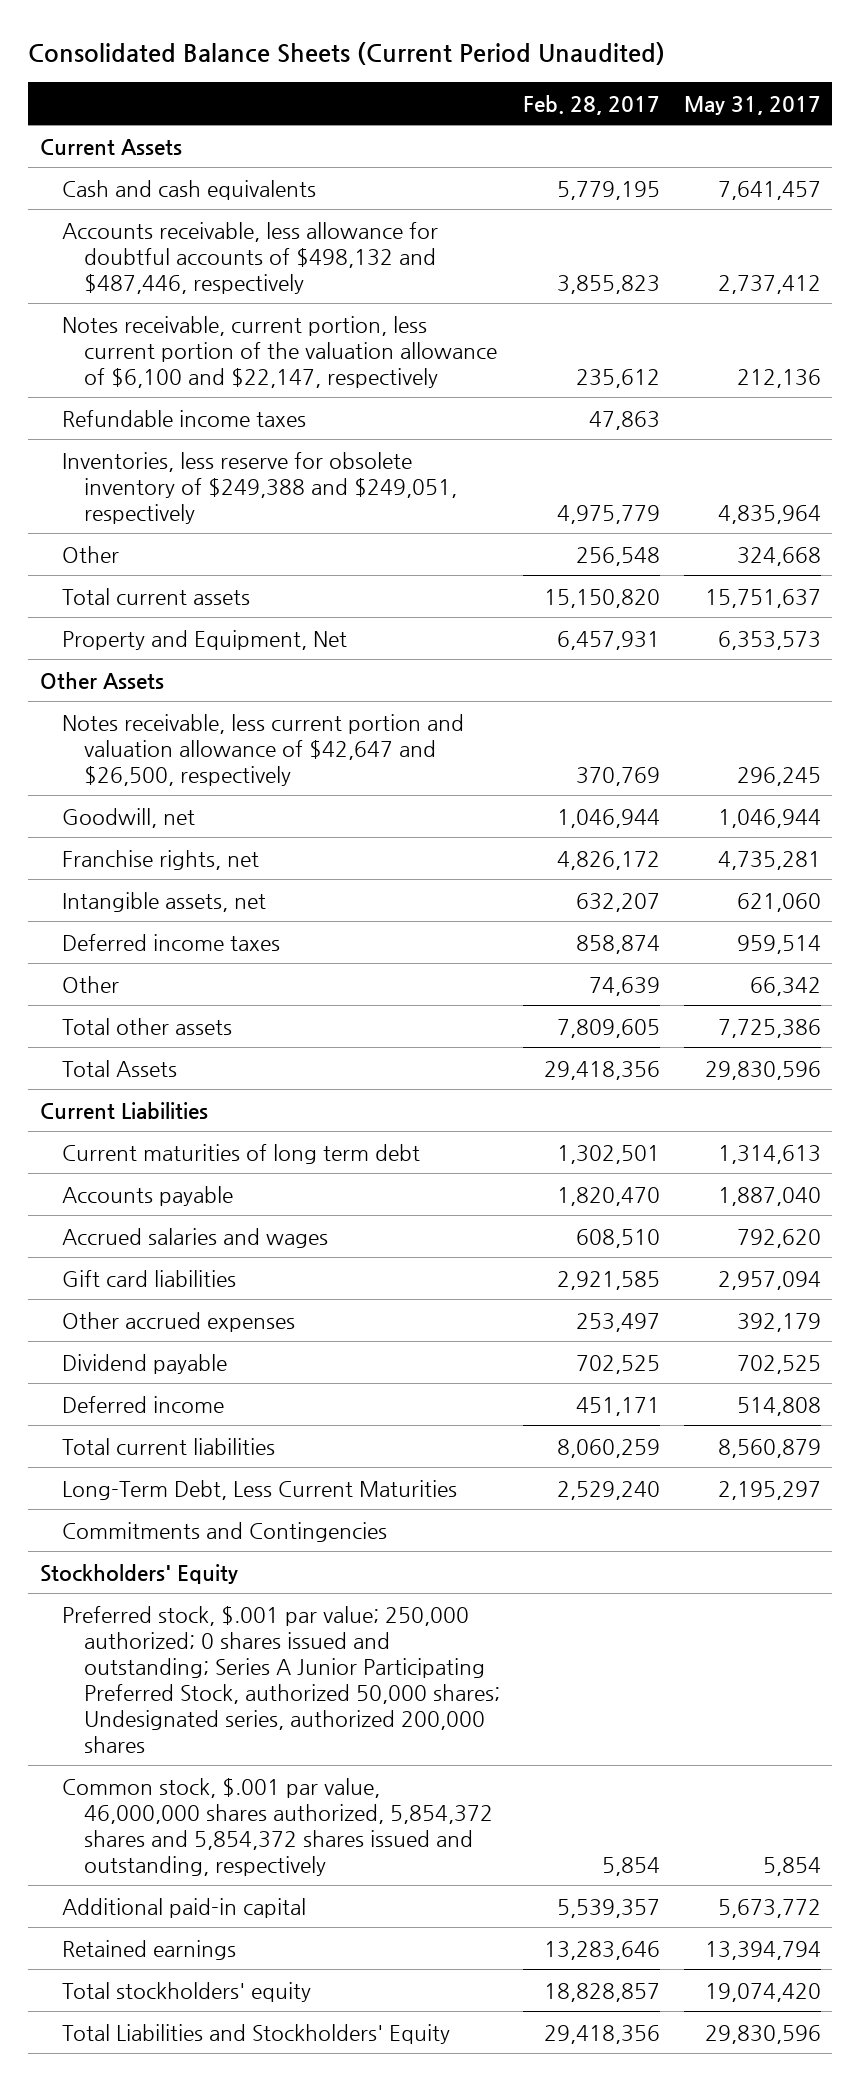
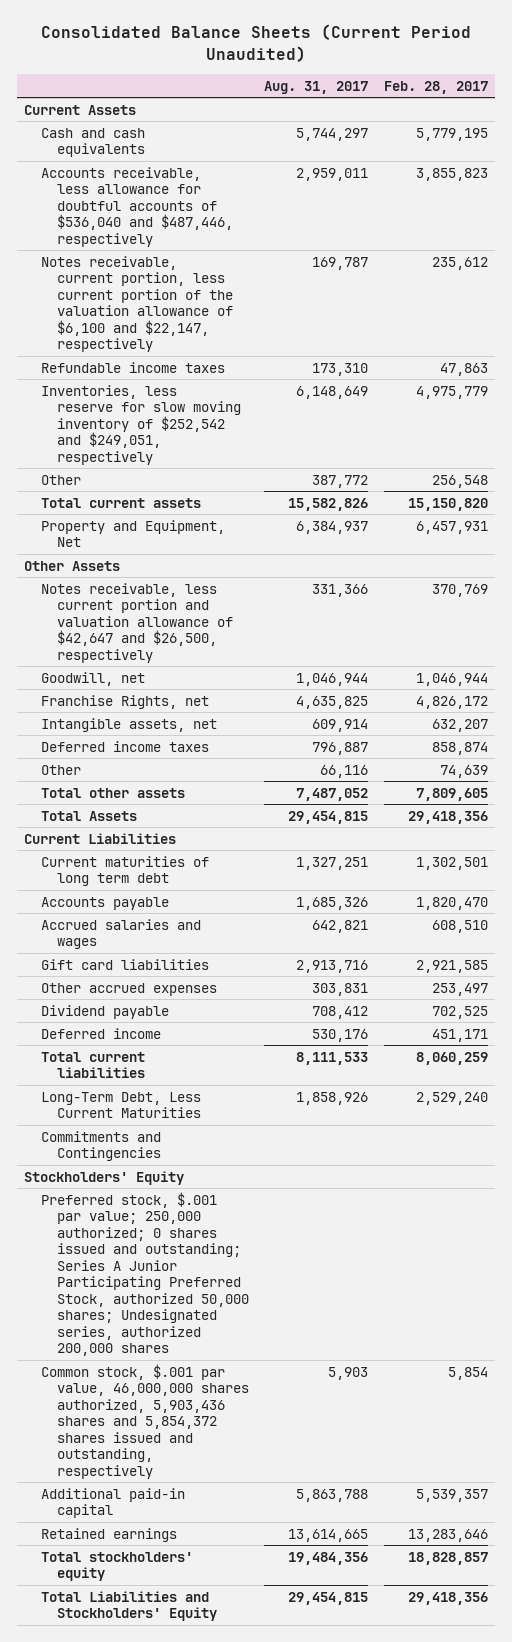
[683,95,821,115] May 31, 2017 -> none
none -> [264,80,369,94] Aug. 31, 2017
[61,221,438,294] Accounts receivable, less allowance for doubtful accounts of $498,132 and $487,446, respectively -> [40,166,233,247] Accounts receivable, less allowance for doubtful accounts of $536,040 and $487,446, respectively
[61,451,458,524] Inventories, less reserve for obsolete inventory of $249,388 and $249,051, respectively -> [40,384,241,465] Inventories, less reserve for slow moving inventory of $252,542 and $249,051, respectively
[61,849,259,870] Franchise rights, net -> [40,694,209,709] Franchise Rights, net
[61,1777,494,1876] Common stock, $.001 par value, 46,000,000 shares authorized, 5,854,372 shares and 5,854,372 shares issued and outstanding, respectively -> [40,1363,249,1479] Common stock, $.001 par value, 46,000,000 shares authorized, 5,903,436 shares and 5,854,372 shares issued and outstanding, respectively

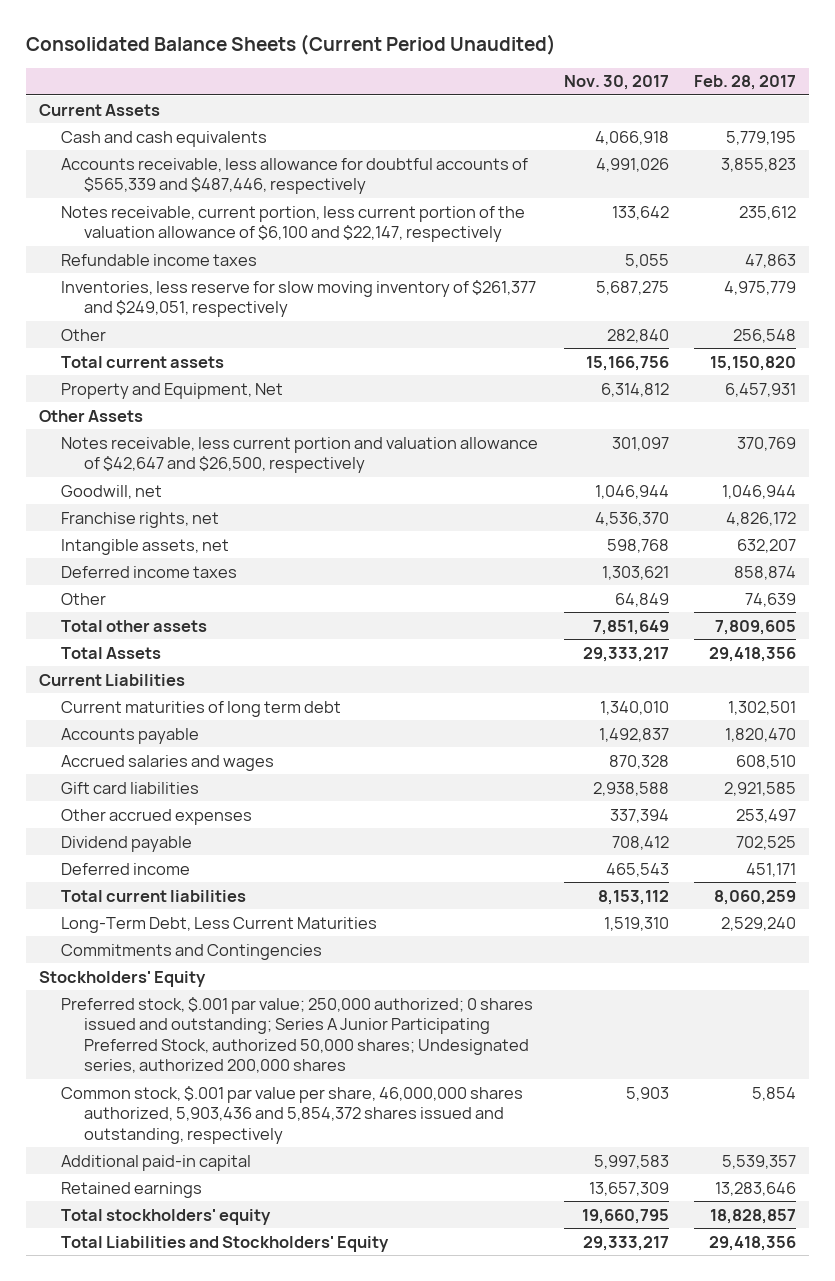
[264,80,369,94] Aug. 31, 2017 -> none
none -> [563,75,669,91] Nov. 30, 2017
[40,166,233,247] Accounts receivable, less allowance for doubtful accounts of $536,040 and $487,446, respectively -> [61,157,529,195] Accounts receivable, less allowance for doubtful accounts of $565,339 and $487,446, respectively
[40,384,241,465] Inventories, less reserve for slow moving inventory of $252,542 and $249,051, respectively -> [61,279,537,318] Inventories, less reserve for slow moving inventory of $261,377 and $249,051, respectively
[40,694,209,709] Franchise Rights, net -> [61,511,220,528] Franchise rights, net
[40,1363,249,1479] Common stock, $.001 par value, 46,000,000 shares authorized, 5,903,436 shares and 5,854,372 shares issued and outstanding, respectively -> [61,1085,524,1144] Common stock, $.001 par value per share, 46,000,000 shares authorized, 5,903,436 and 5,854,372 shares issued and outstanding, respectively

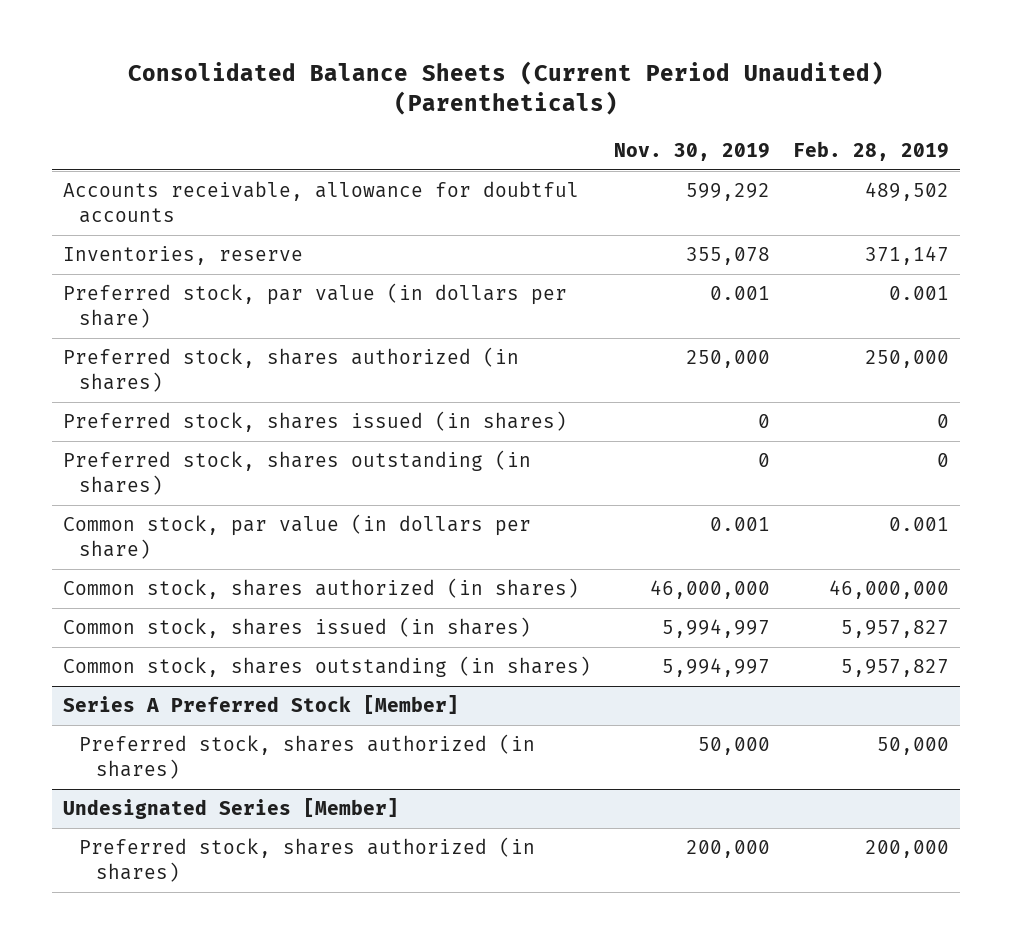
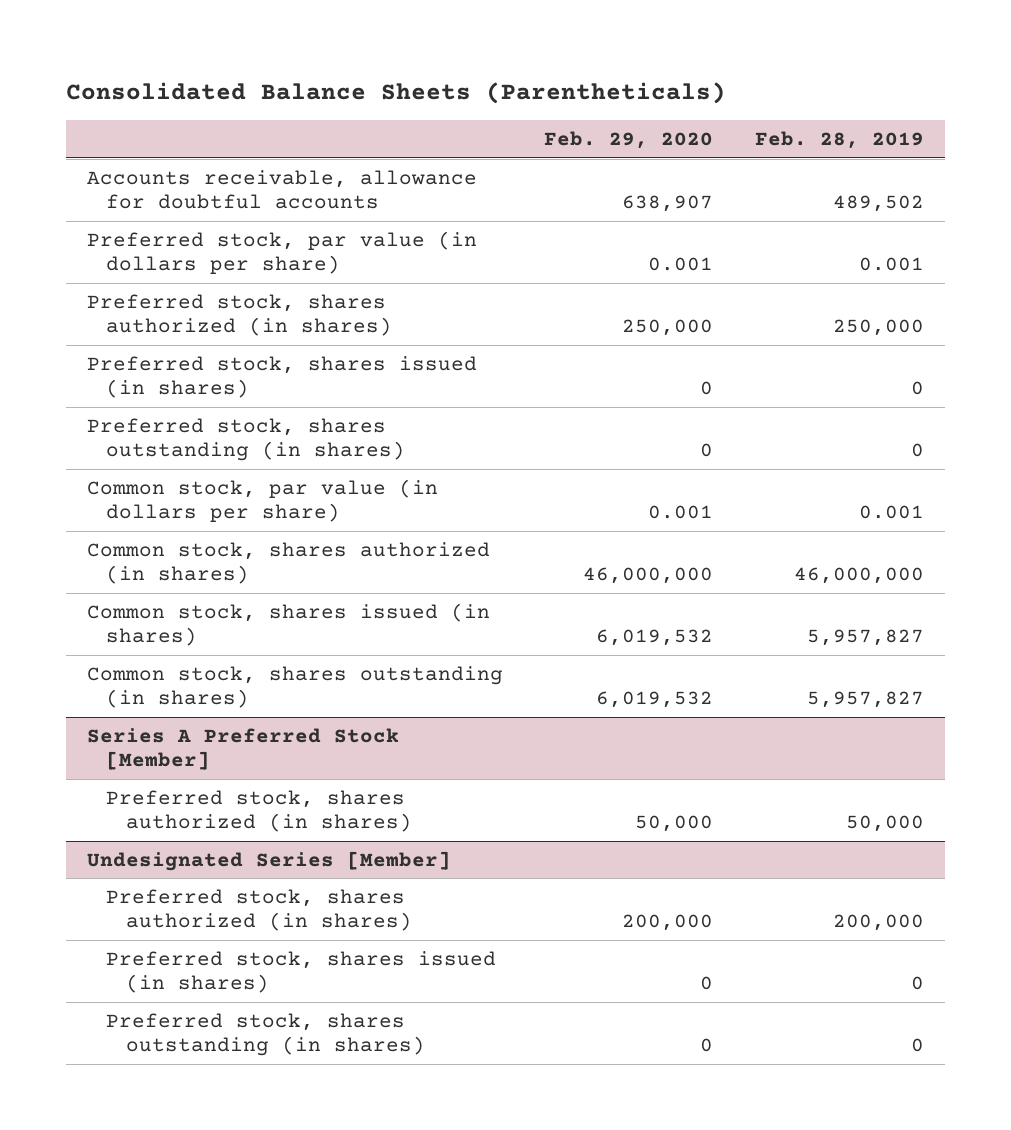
[127,61,884,116] Consolidated Balance Sheets (Current Period Unaudited) (Parentheticals) -> [66,82,727,105] Consolidated Balance Sheets (Parentheticals)
[613,142,770,161] Nov. 30, 2019 -> none
none -> [544,131,714,150] Feb. 29, 2020
[63,246,304,266] Inventories, reserve -> none
none -> [106,950,497,994] Preferred stock, shares issued (in shares)
none -> [106,1012,425,1057] Preferred stock, shares outstanding (in shares)

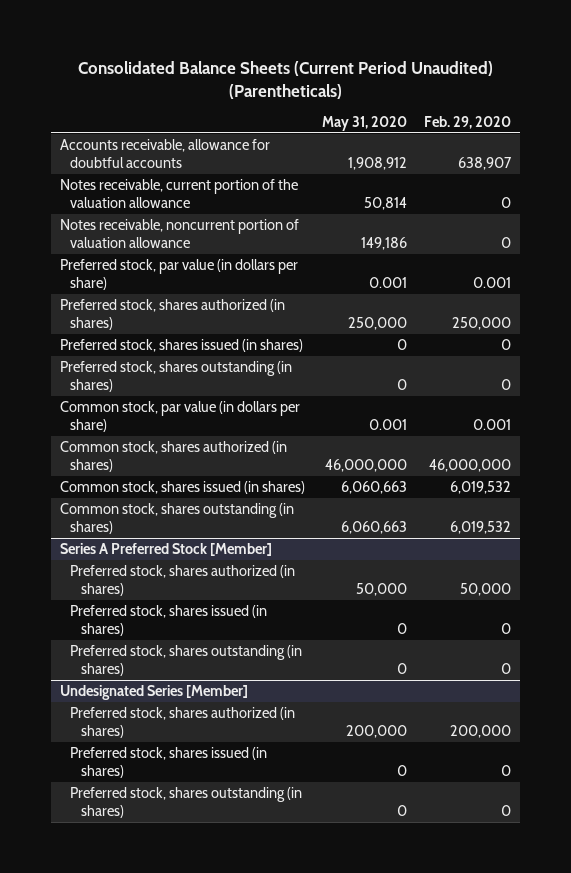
[66,82,727,105] Consolidated Balance Sheets (Parentheticals) -> [77,60,493,99] Consolidated Balance Sheets (Current Period Unaudited) (Parentheticals)
[755,131,925,150] Feb. 28, 2019 -> none
none -> [322,116,408,132] May 31, 2020
none -> [59,178,298,208] Notes receivable, current portion of the valuation allowance
none -> [59,218,299,248] Notes receivable, noncurrent portion of valuation allowance
none -> [70,604,268,636] Preferred stock, shares issued (in shares)
none -> [70,644,303,676] Preferred stock, shares outstanding (in shares)

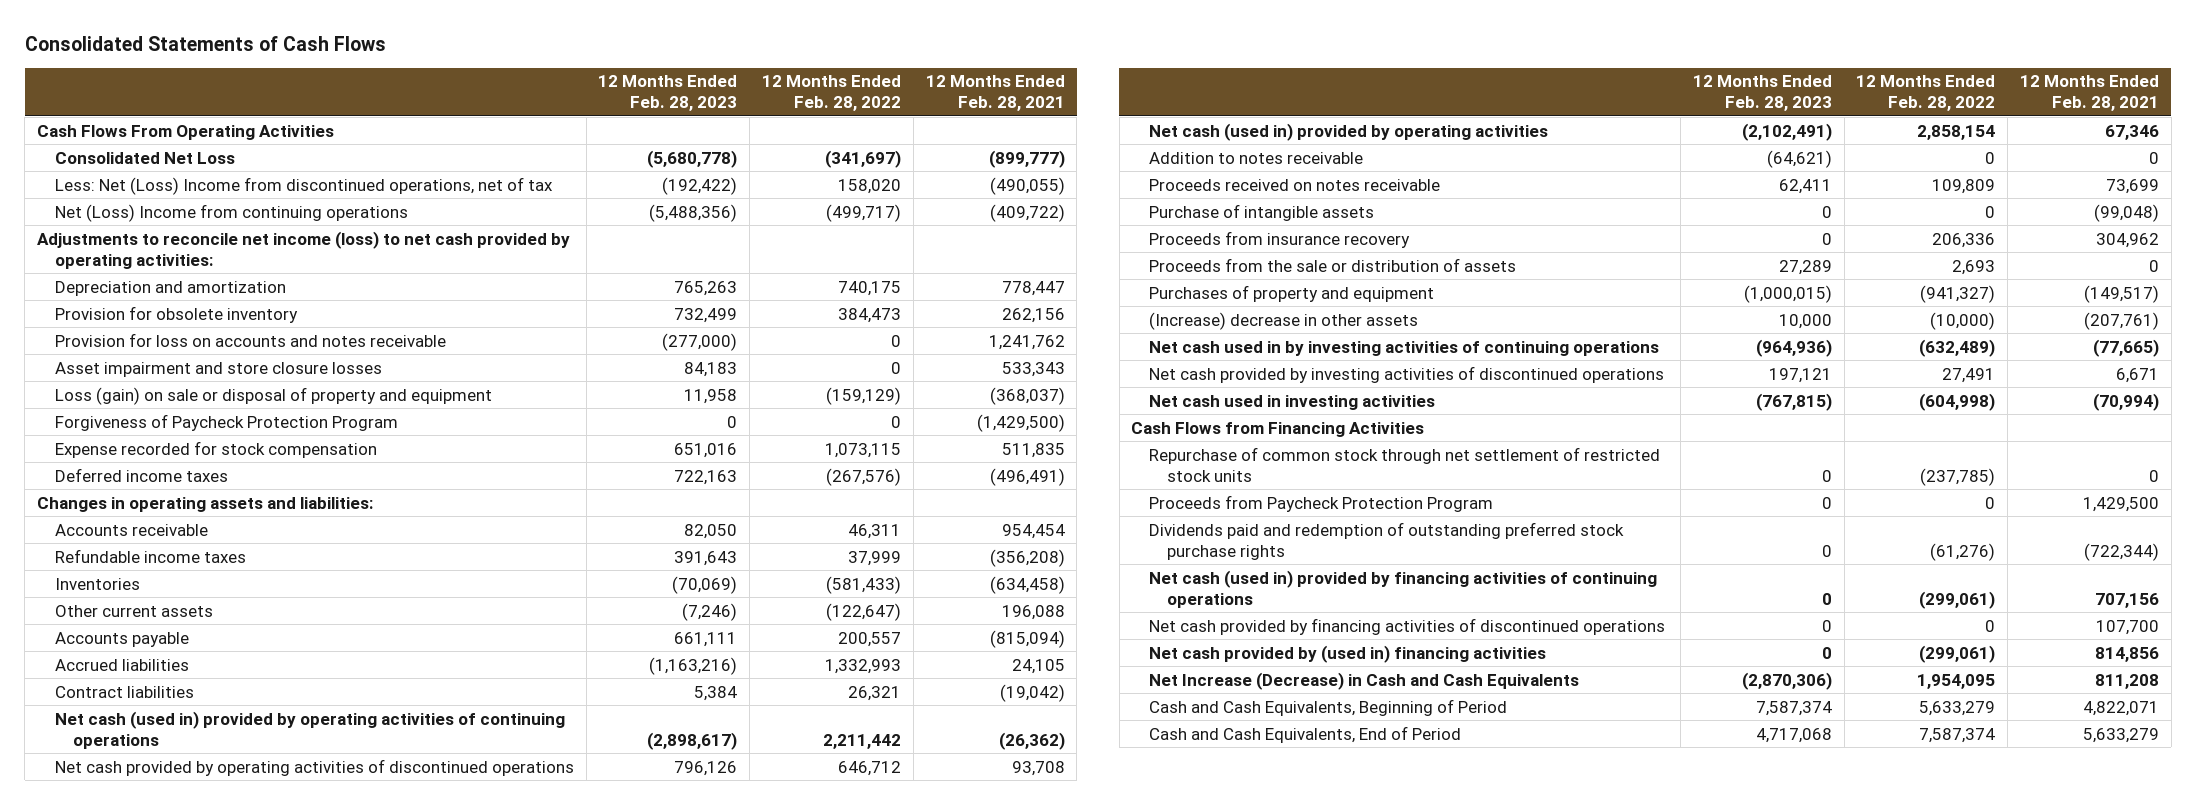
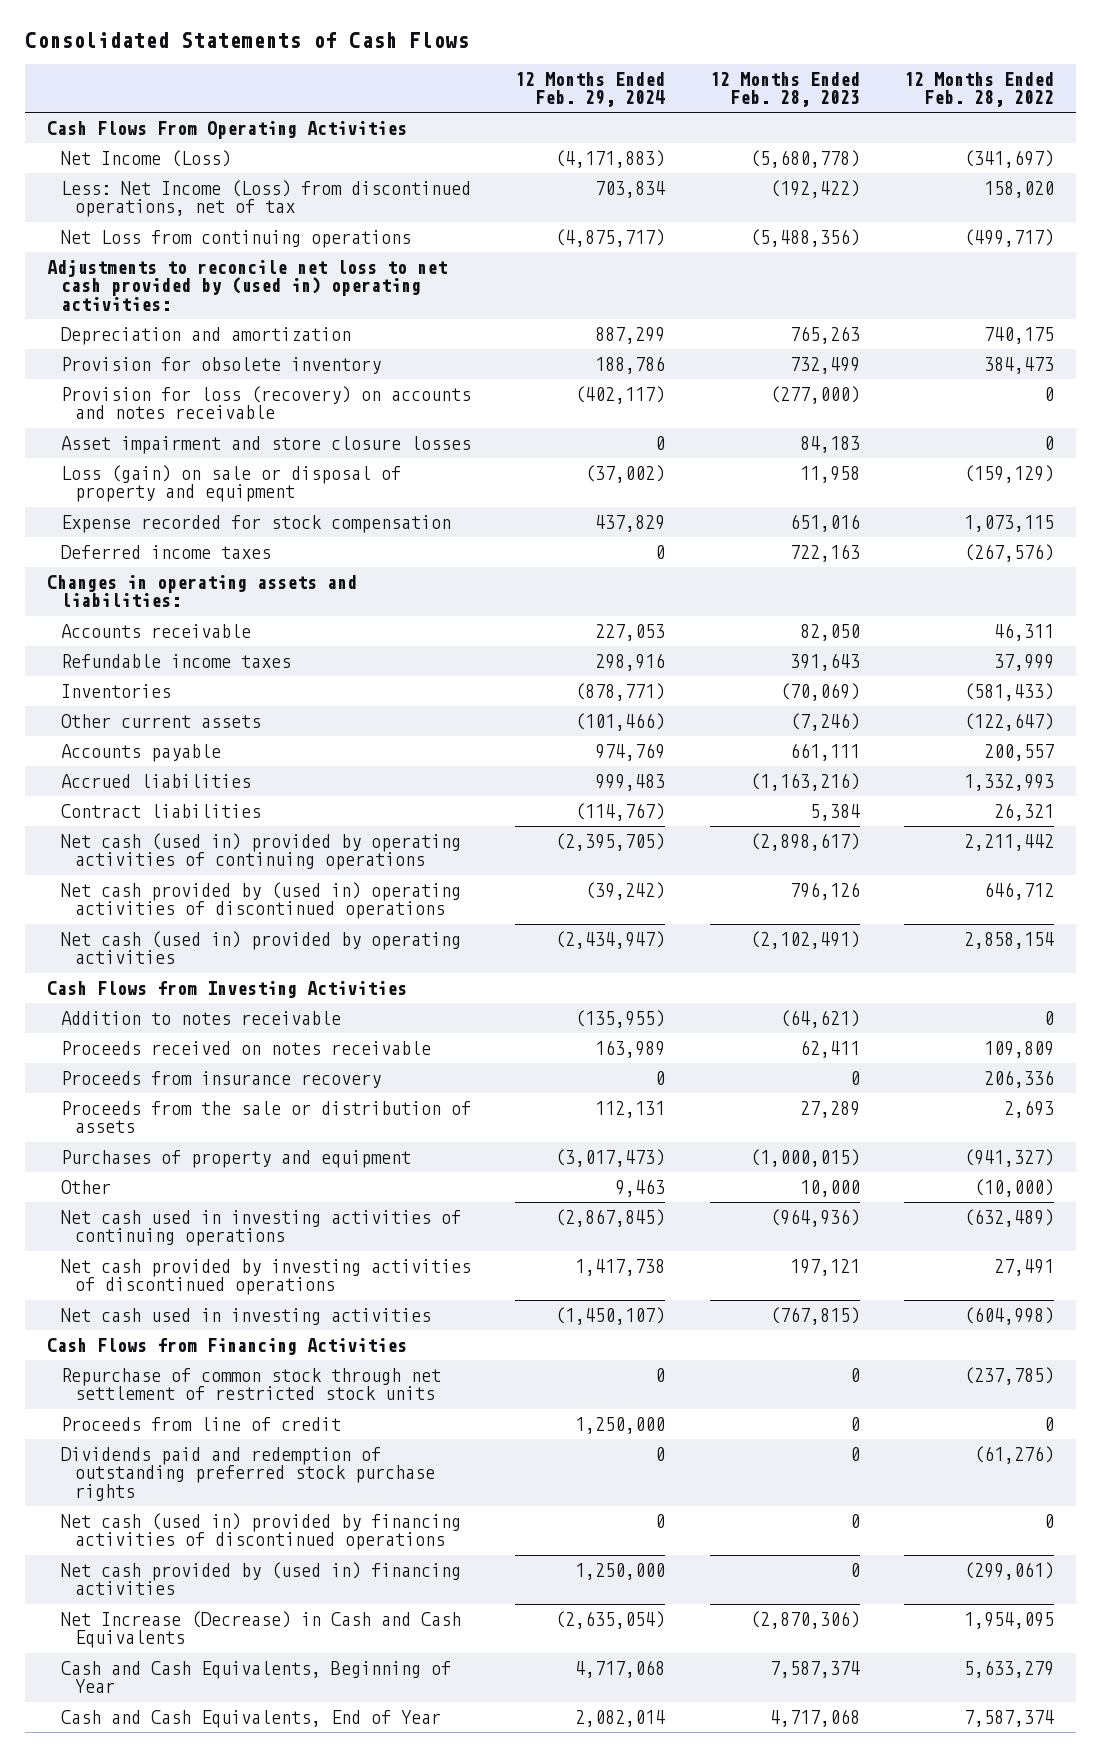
[925,75,1065,112] 12 Months Ended Feb. 28, 2021 -> none
none -> [515,71,666,108] 12 Months Ended Feb. 29, 2024
[54,151,235,164] Consolidated Net Loss -> [60,150,231,168] Net Income (Loss)
[54,176,553,195] Less: Net (Loss) Income from discontinued operations, net of tax -> [60,180,471,218] Less: Net Income (Loss) from discontinued operations, net of tax
[54,203,408,222] Net (Loss) Income from continuing operations -> [60,230,411,249] Net Loss from continuing operations
[36,230,570,269] Adjustments to reconcile net income (loss) to net cash provided by operating activities: -> [46,260,447,311] Adjustments to reconcile net loss to net cash provided by (used in) operating activities:
[54,332,446,347] Provision for loss on accounts and notes receivable -> [60,386,471,420] Provision for loss (recovery) on accounts and notes receivable
[54,413,398,431] Forgiveness of Paycheck Protection Program -> none
[54,758,574,776] Net cash provided by operating activities of discontinued operations -> [60,882,461,920] Net cash provided by (used in) operating activities of discontinued operations
none -> [46,981,407,999] Cash Flows from Investing Activities
[1149,203,1375,221] Purchase of intangible assets -> none
[1149,311,1419,330] (Increase) decrease in other assets -> [60,1180,111,1195] Other
[1149,340,1660,356] Net cash used in by investing activities of continuing operations -> [60,1210,461,1247] Net cash used in investing activities of continuing operations
[1149,494,1494,512] Proceeds from Paycheck Protection Program -> none
none -> [60,1417,341,1432] Proceeds from line of credit
[1149,569,1658,608] Net cash (used in) provided by financing activities of continuing operations -> none
[1149,617,1666,635] Net cash provided by financing activities of discontinued operations -> [60,1513,461,1551] Net cash (used in) provided by financing activities of discontinued operations
[1149,698,1508,716] Cash and Cash Equivalents, Beginning of Period -> [60,1661,451,1694] Cash and Cash Equivalents, Beginning of Year
[1149,725,1462,743] Cash and Cash Equivalents, End of Period -> [60,1710,441,1729] Cash and Cash Equivalents, End of Year

